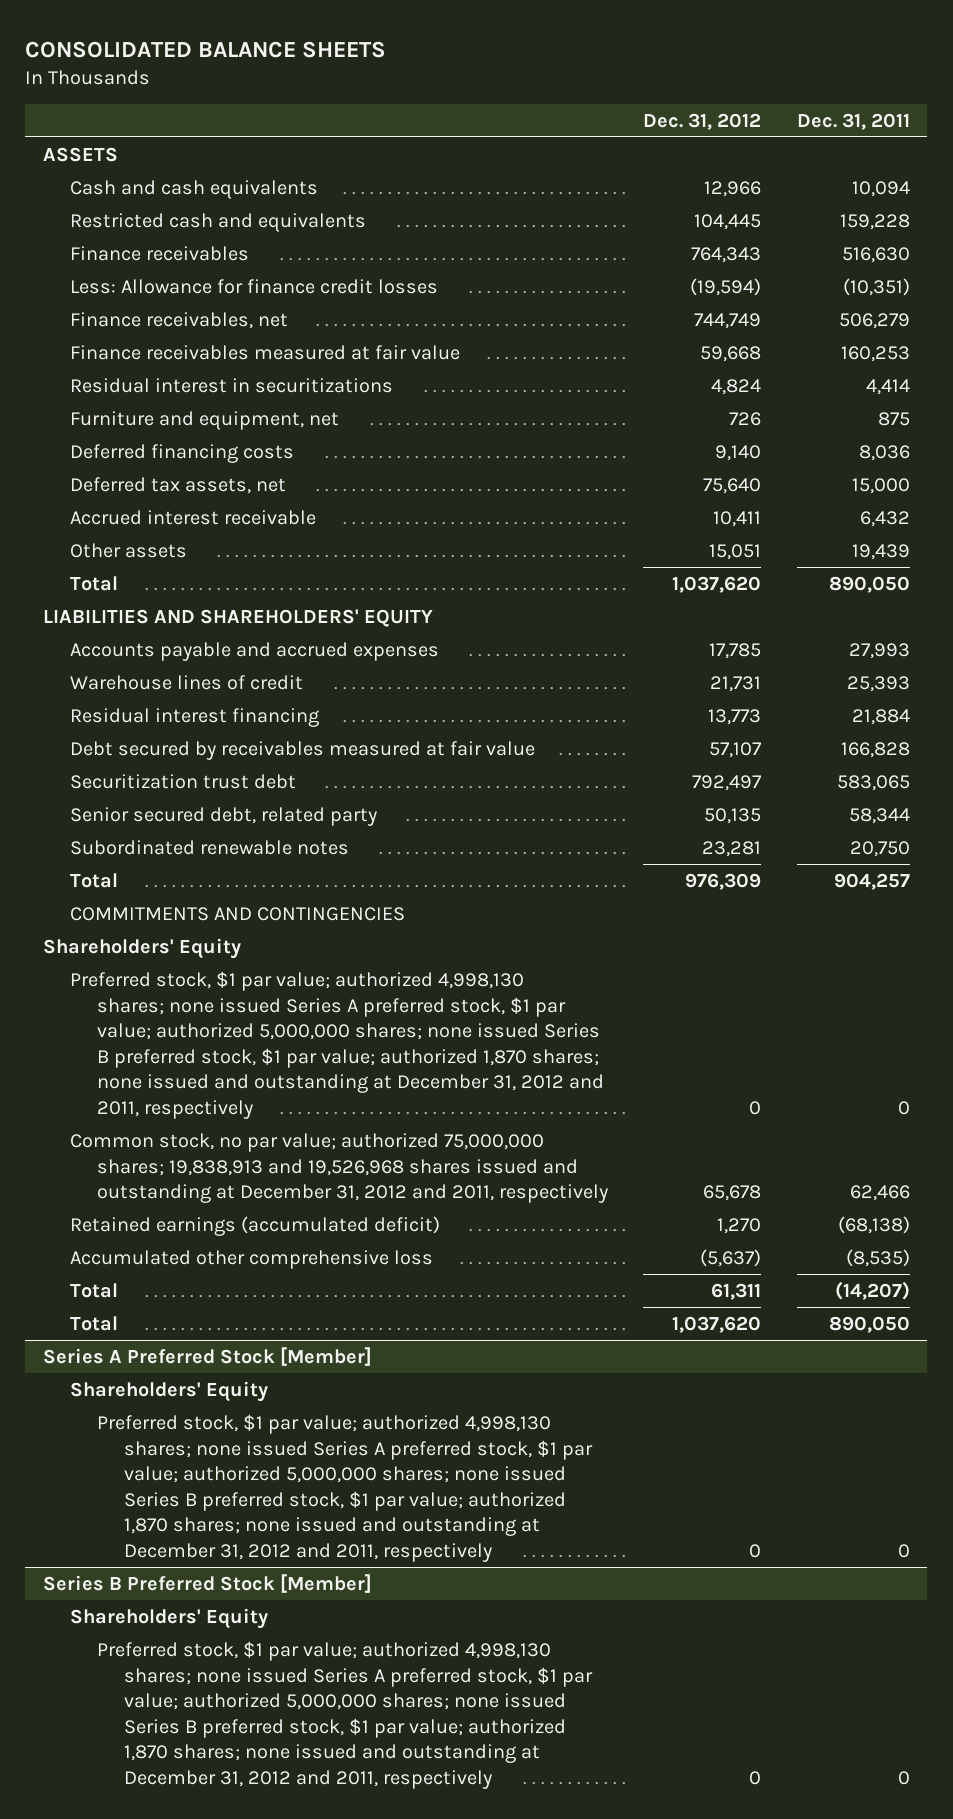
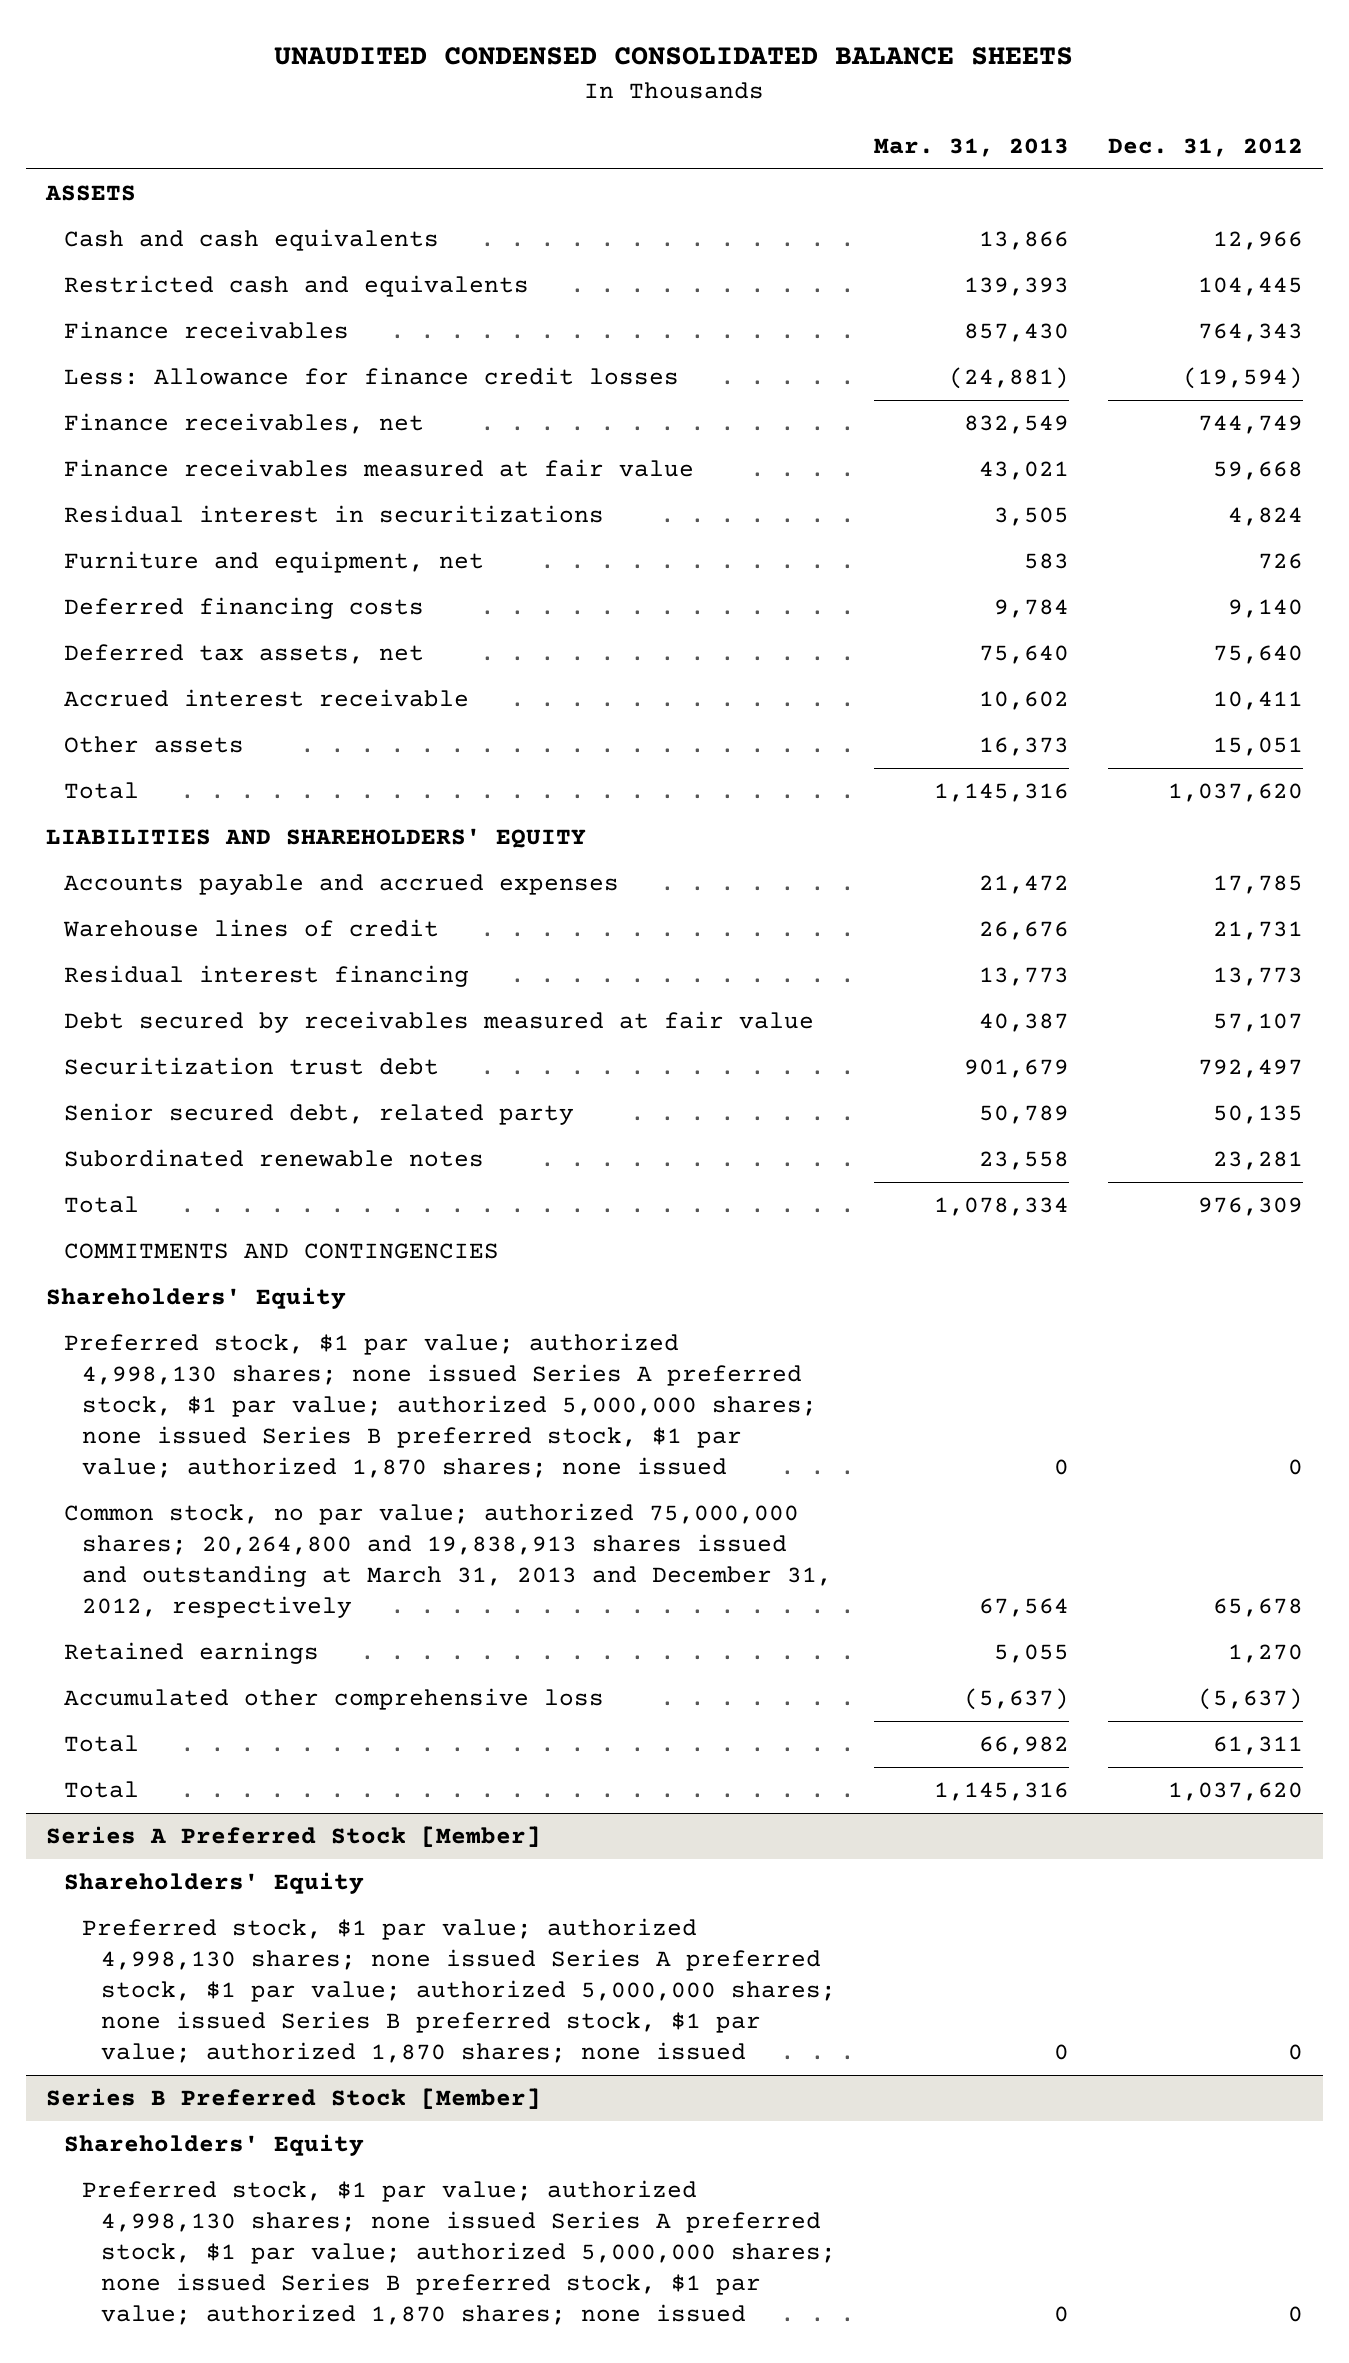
[25,40,387,58] CONSOLIDATED BALANCE SHEETS -> [274,47,1074,66] UNAUDITED CONDENSED CONSOLIDATED BALANCE SHEETS
[796,112,910,130] Dec. 31, 2011 -> none
none -> [874,137,1070,157] Mar. 31, 2013
[70,970,605,1120] Preferred stock, $1 par value; authorized 4,998,130 shares; none issued Series A preferred stock, $1 par value; authorized 5,000,000 shares; none issued Series B preferred stock, $1 par value; authorized 1,870 shares; none issued and outstanding at December 31, 2012 and 2011, respectively -> [63,1333,818,1478] Preferred stock, $1 par value; authorized 4,998,130 shares; none issued Series A preferred stock, $1 par value; authorized 5,000,000 shares; none issued Series B preferred stock, $1 par value; authorized 1,870 shares; none issued
[70,1132,609,1204] Common stock, no par value; authorized 75,000,000 shares; 19,838,913 and 19,526,968 shares issued and outstanding at December 31, 2012 and 2011, respectively -> [63,1503,833,1618] Common stock, no par value; authorized 75,000,000 shares; 20,264,800 and 19,838,913 shares issued and outstanding at March 31, 2013 and December 31, 2012, respectively
[70,1215,441,1236] Retained earnings (accumulated deficit) -> [63,1642,319,1665] Retained earnings
[97,1413,594,1563] Preferred stock, $1 par value; authorized 4,998,130 shares; none issued Series A preferred stock, $1 par value; authorized 5,000,000 shares; none issued Series B preferred stock, $1 par value; authorized 1,870 shares; none issued and outstanding at December 31, 2012 and 2011, respectively -> [82,1918,836,2063] Preferred stock, $1 par value; authorized 4,998,130 shares; none issued Series A preferred stock, $1 par value; authorized 5,000,000 shares; none issued Series B preferred stock, $1 par value; authorized 1,870 shares; none issued
[97,1640,594,1790] Preferred stock, $1 par value; authorized 4,998,130 shares; none issued Series A preferred stock, $1 par value; authorized 5,000,000 shares; none issued Series B preferred stock, $1 par value; authorized 1,870 shares; none issued and outstanding at December 31, 2012 and 2011, respectively -> [82,2180,836,2325] Preferred stock, $1 par value; authorized 4,998,130 shares; none issued Series A preferred stock, $1 par value; authorized 5,000,000 shares; none issued Series B preferred stock, $1 par value; authorized 1,870 shares; none issued

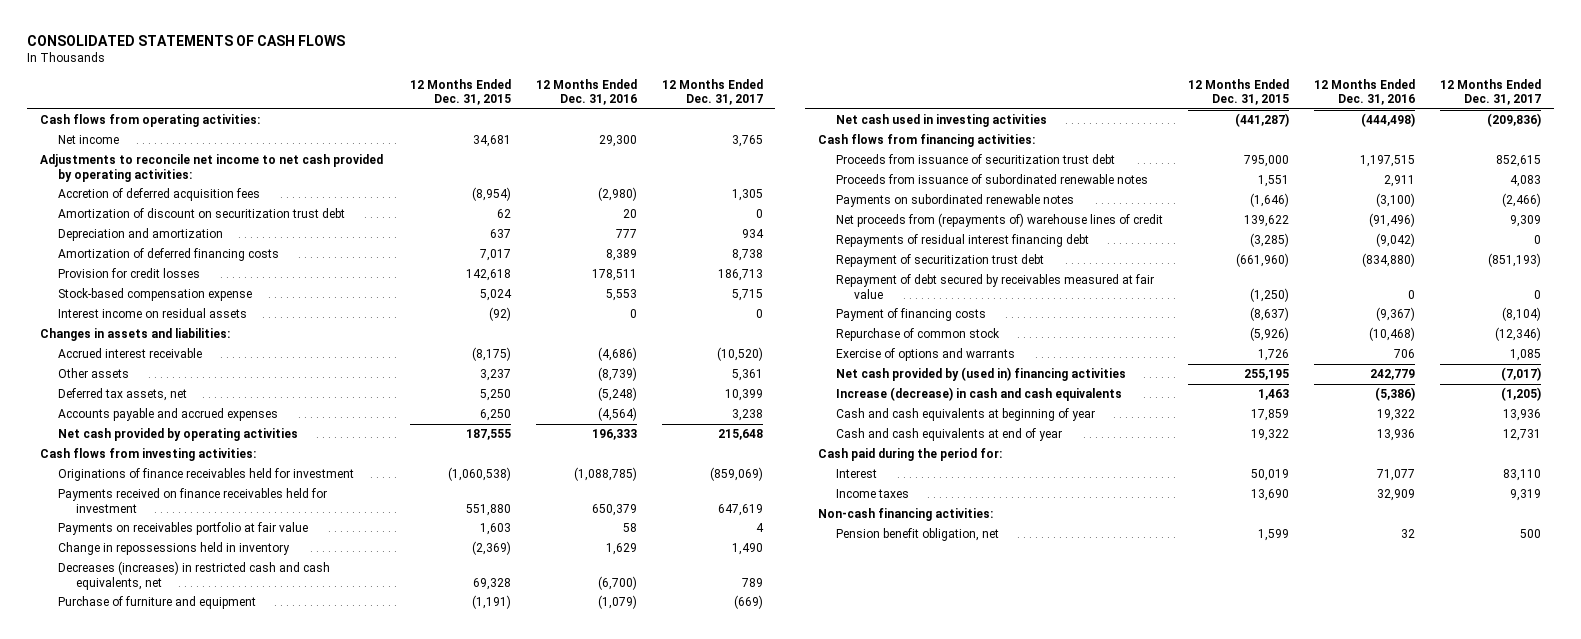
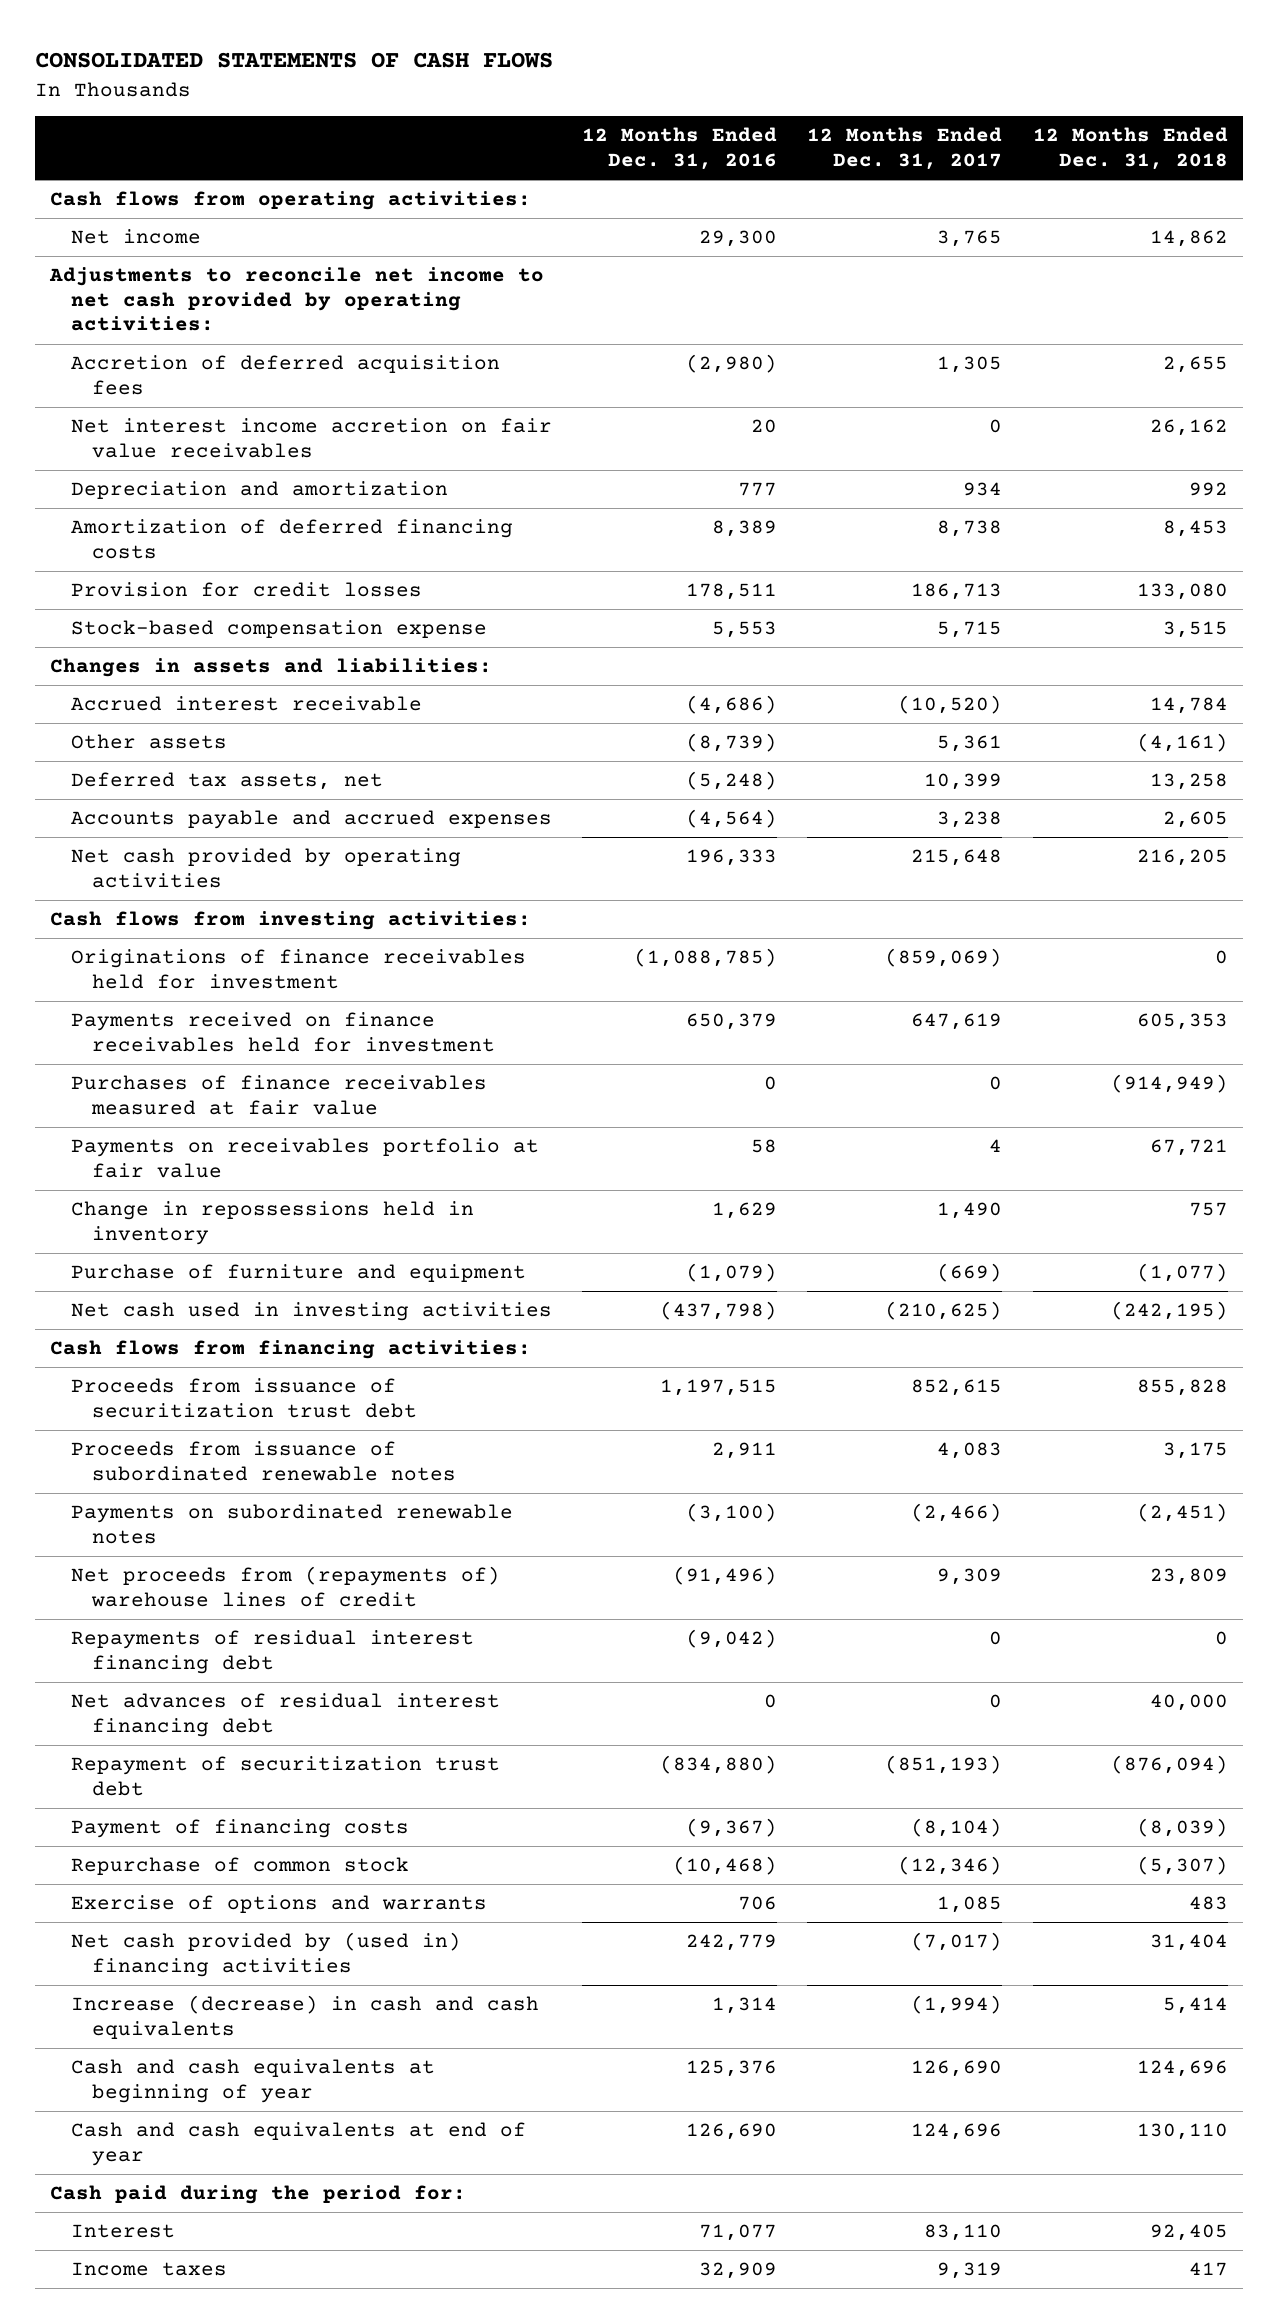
[409,78,511,105] 12 Months Ended Dec. 31, 2015 -> none
none -> [1032,127,1228,171] 12 Months Ended Dec. 31, 2018
[57,208,345,219] Amortization of discount on securitization trust debt -> none
none -> [71,418,553,458] Net interest income accretion on fair value receivables
[57,308,247,319] Interest income on residual assets -> none
none -> [71,1075,488,1115] Purchases of finance receivables measured at fair value
[57,561,330,590] Decreases (increases) in restricted cash and cash equivalents, net -> none
[1361,113,1416,128] (444,498) -> [660,1301,778,1321] (437,798)
[1487,113,1542,128] (209,836) -> [885,1301,1003,1321] (210,625)
none -> [71,1693,501,1737] Net advances of residual interest financing debt
[836,274,1155,299] Repayment of debt secured by receivables measured at fair value -> none
[1375,387,1416,402] (5,386) -> [712,1997,778,2015] 1,314
[1501,387,1542,402] (1,205) -> [911,1995,1003,2015] (1,994)
[1377,409,1416,422] 19,322 -> [686,2060,778,2078] 125,376
[1503,409,1542,422] 13,936 -> [911,2060,1003,2078] 126,690
[1377,429,1416,442] 13,936 -> [686,2123,778,2141] 126,690
[1503,429,1542,442] 12,731 -> [911,2123,1003,2141] 124,696
[817,508,993,522] Non-cash financing activities: -> none
[836,528,1000,542] Pension benefit obligation, net -> none

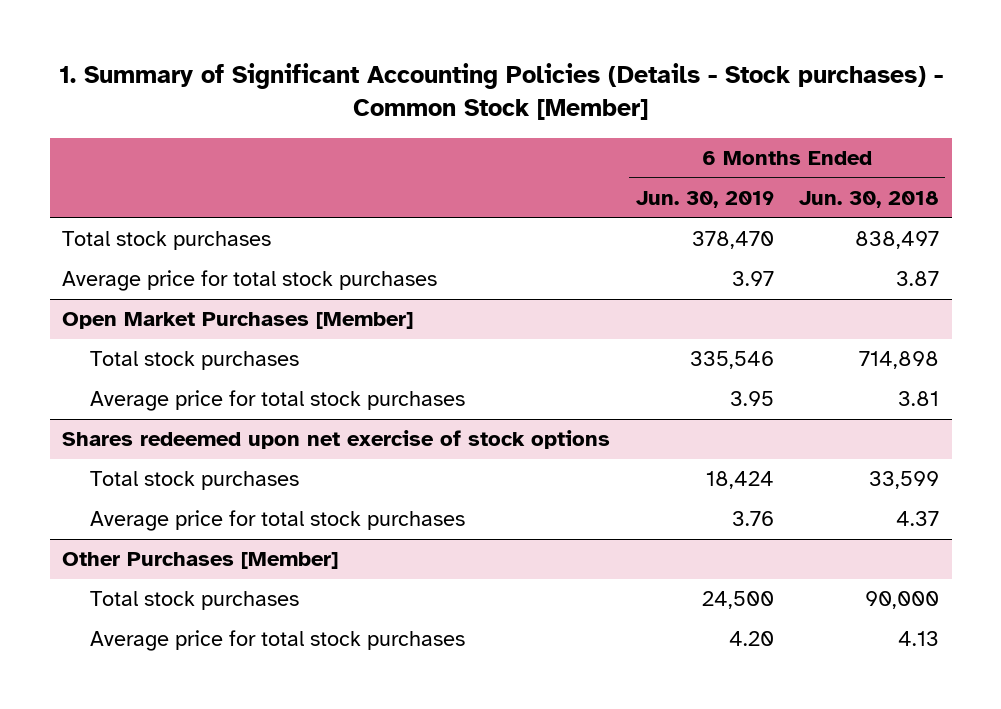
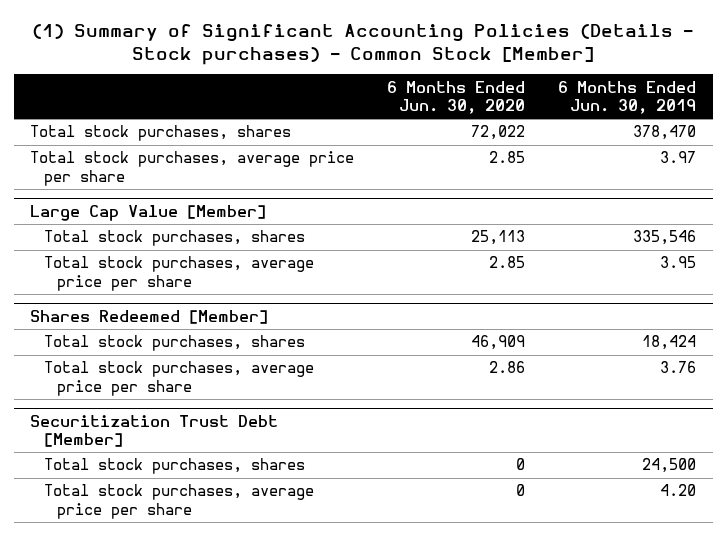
[58,62,943,121] 1. Summary of Significant Accounting Policies (Details - Stock purchases) - Common Stock [Member] -> [32,23,694,65] (1) Summary of Significant Accounting Policies (Details - Stock purchases) - Common Stock [Member]
[799,190,940,208] Jun. 30, 2018 -> none
none -> [387,80,526,115] 6 Months Ended Jun. 30, 2020
[62,312,414,330] Open Market Purchases [Member] -> none
[62,430,611,450] Shares redeemed upon net exercise of stock options -> none
[62,552,339,570] Other Purchases [Member] -> none
[62,231,272,251] Total stock purchases -> [30,125,292,142] Total stock purchases, shares
[62,270,438,292] Average price for total stock purchases -> [30,151,355,186] Total stock purchases, average price per share
none -> [30,204,267,221] Large Cap Value [Member]
[89,351,299,371] Total stock purchases -> [43,230,305,247] Total stock purchases, shares
[89,390,465,412] Average price for total stock purchases -> [43,256,314,291] Total stock purchases, average price per share
none -> [30,309,269,324] Shares Redeemed [Member]
[89,471,299,491] Total stock purchases -> [43,335,305,352] Total stock purchases, shares
[89,510,465,532] Average price for total stock purchases -> [43,361,314,396] Total stock purchases, average price per share
none -> [30,414,279,447] Securitization Trust Debt [Member]
[89,591,299,611] Total stock purchases -> [43,458,305,475] Total stock purchases, shares
[89,630,465,652] Average price for total stock purchases -> [43,484,314,519] Total stock purchases, average price per share

